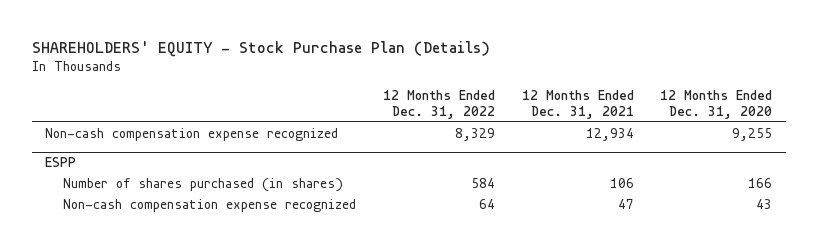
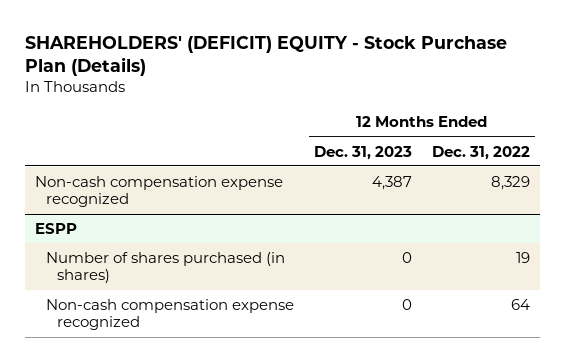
[31,40,490,57] SHAREHOLDERS' EQUITY - Stock Purchase Plan (Details) -> [25,35,508,77] SHAREHOLDERS' (DEFICIT) EQUITY - Stock Purchase Plan (Details)
[521,89,634,120] 12 Months Ended Dec. 31, 2021 -> none
[660,89,773,120] 12 Months Ended Dec. 31, 2020 -> none
none -> [314,145,413,160] Dec. 31, 2023
[470,177,495,188] 584 -> [516,251,531,263] 19

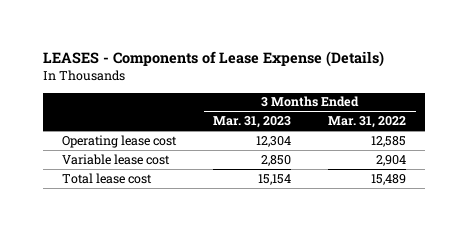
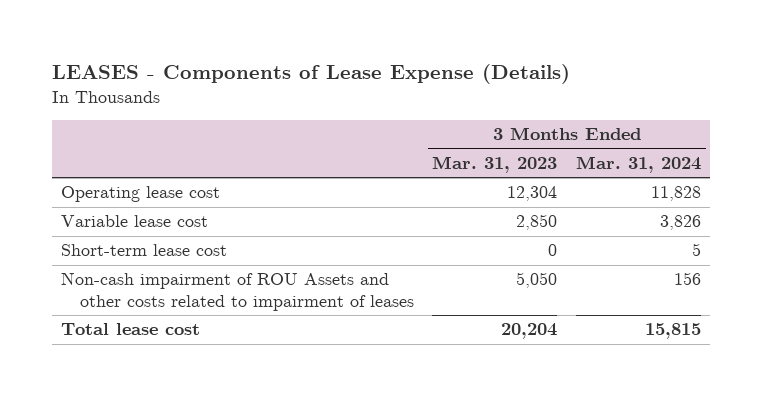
[328,116,407,129] Mar. 31, 2022 -> none
none -> [576,156,702,174] Mar. 31, 2024
none -> [61,244,228,257] Short-term lease cost
none -> [61,272,414,311] Non-cash impairment of ROU Assets and other costs related to impairment of leases
[258,173,292,185] 15,154 -> [501,323,558,340] 20,204

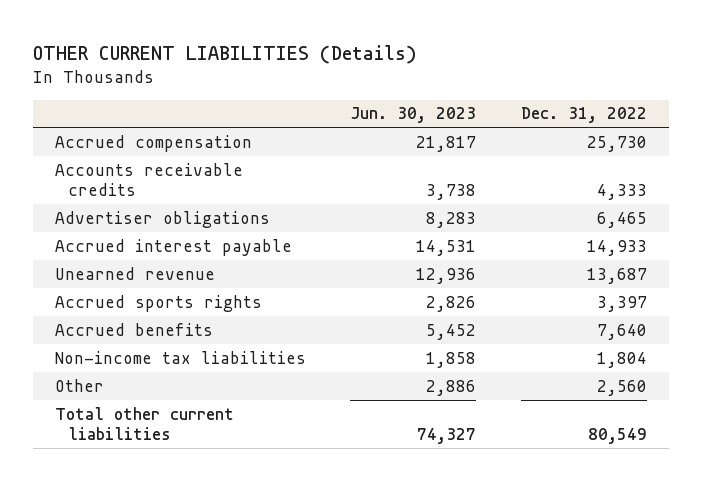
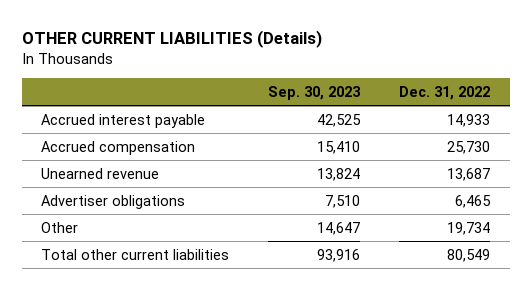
[350,107,477,124] Jun. 30, 2023 -> none
none -> [268,85,362,100] Sep. 30, 2023
[55,162,244,196] Accounts receivable credits -> none
[55,134,253,152] Accrued compensation -> [41,140,196,155] Accrued compensation
[55,294,263,312] Accrued sports rights -> none
[55,322,214,336] Accrued benefits -> none
[55,350,307,364] Non-income tax liabilities -> none
[55,210,271,228] Advertiser obligations -> [41,194,186,209] Advertiser obligations
[596,379,647,396] 2,560 -> [447,221,491,235] 19,734

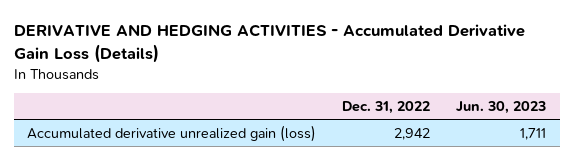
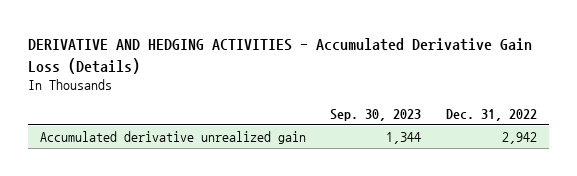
[456,101,547,115] Jun. 30, 2023 -> none
none -> [330,109,422,122] Sep. 30, 2023
[27,125,317,143] Accumulated derivative unrealized gain (loss) -> [40,131,307,145] Accumulated derivative unrealized gain

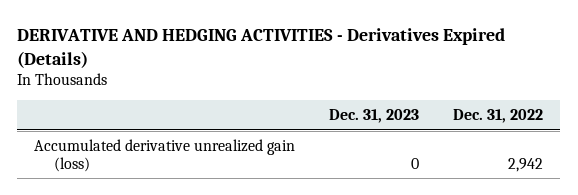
[27,38,532,74] DERIVATIVE AND HEDGING ACTIVITIES - Accumulated Derivative Gain Loss (Details) -> [17,27,506,68] DERIVATIVE AND HEDGING ACTIVITIES - Derivatives Expired (Details)
[330,109,422,122] Sep. 30, 2023 -> none
none -> [329,109,420,124] Dec. 31, 2023
[40,131,307,145] Accumulated derivative unrealized gain -> [34,138,296,173] Accumulated derivative unrealized gain (loss)

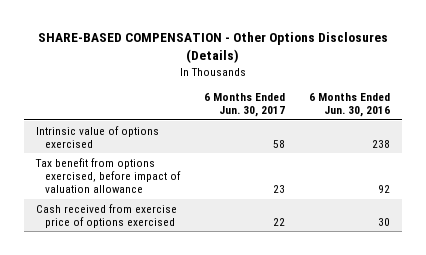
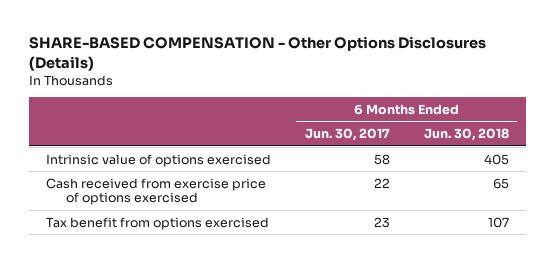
[309,92,391,118] 6 Months Ended Jun. 30, 2016 -> none
none -> [423,128,509,142] Jun. 30, 2018
[35,157,182,194] Tax benefit from options exercised, before impact of valuation allowance -> none
none -> [45,216,269,230] Tax benefit from options exercised

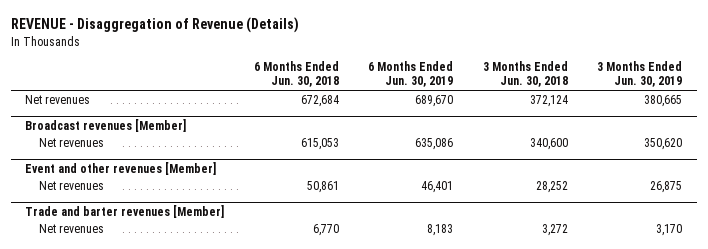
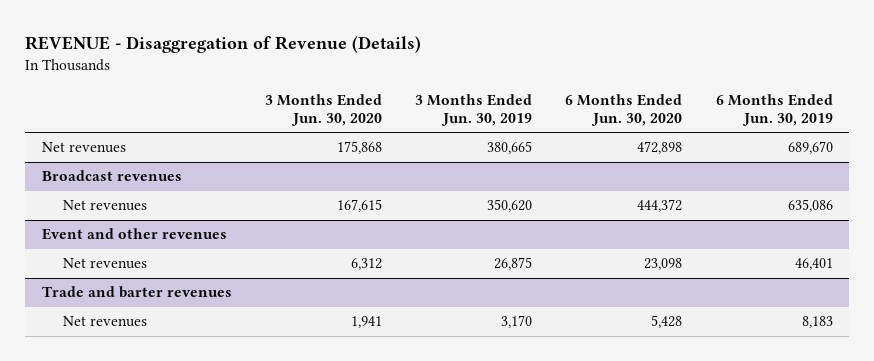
[253,60,339,88] 6 Months Ended Jun. 30, 2018 -> none
[482,60,568,88] 3 Months Ended Jun. 30, 2018 -> none
none -> [264,93,382,127] 3 Months Ended Jun. 30, 2020
none -> [565,93,683,127] 6 Months Ended Jun. 30, 2020
[25,118,187,132] Broadcast revenues [Member] -> [41,170,182,182] Broadcast revenues
[25,161,217,175] Event and other revenues [Member] -> [41,228,227,241] Event and other revenues
[25,204,225,218] Trade and barter revenues [Member] -> [41,286,232,299] Trade and barter revenues

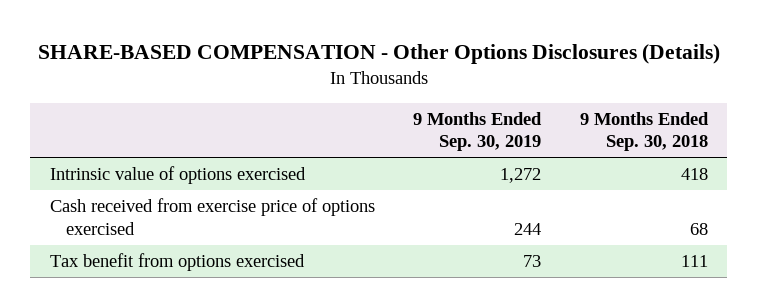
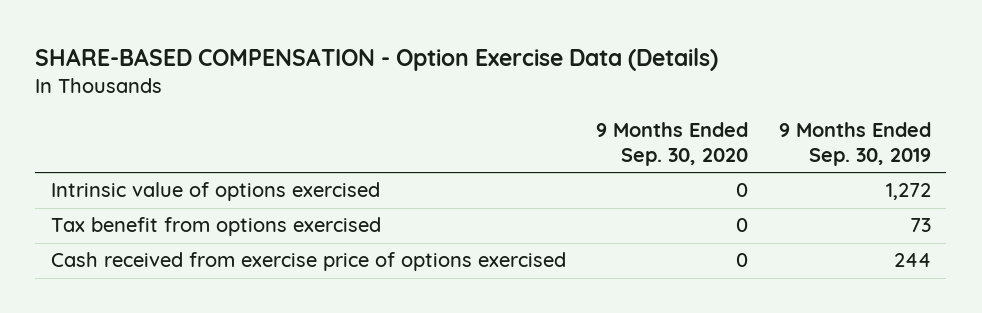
[37,44,720,65] SHARE-BASED COMPENSATION - Other Options Disclosures (Details) -> [35,48,719,72] SHARE-BASED COMPENSATION - Option Exercise Data (Details)
[579,111,709,152] 9 Months Ended Sep. 30, 2018 -> none
none -> [596,122,749,166] 9 Months Ended Sep. 30, 2020
[49,198,375,235] Cash received from exercise price of options exercised -> [50,252,566,272] Cash received from exercise price of options exercised

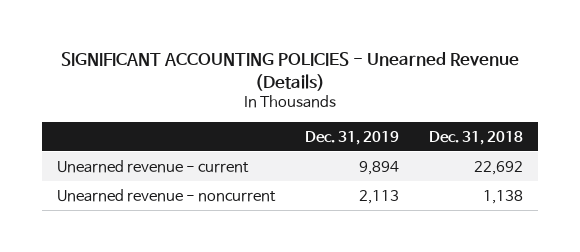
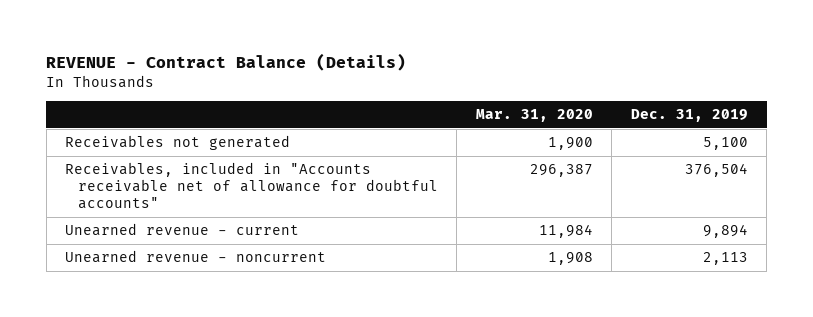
[60,51,519,91] SIGNIFICANT ACCOUNTING POLICIES - Unearned Revenue (Details) -> [46,52,407,71] REVENUE - Contract Balance (Details)
[428,130,523,145] Dec. 31, 2018 -> none
none -> [475,109,593,123] Mar. 31, 2020
none -> [65,135,291,151] Receivables not generated
none -> [65,162,438,210] Receivables, included in "Accounts receivable net of allowance for doubtful accounts"

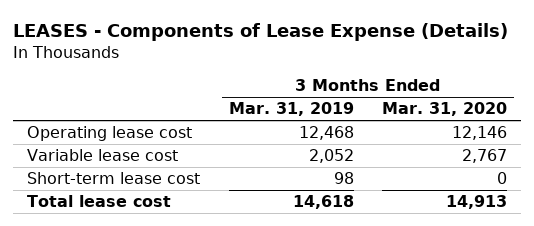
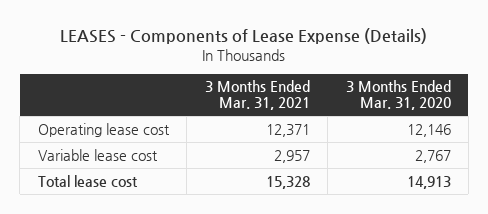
[228,102,354,117] Mar. 31, 2019 -> none
none -> [204,80,310,111] 3 Months Ended Mar. 31, 2021
[27,172,201,185] Short-term lease cost -> none

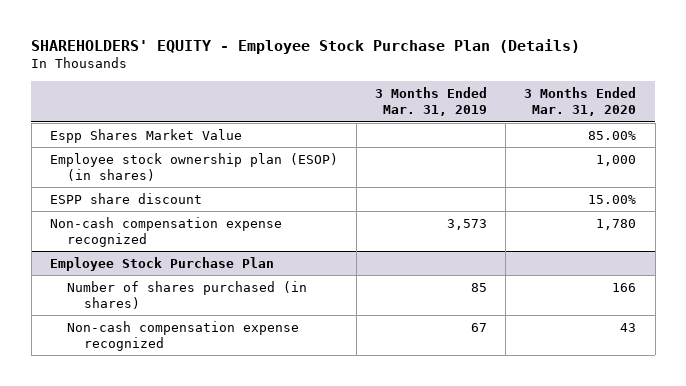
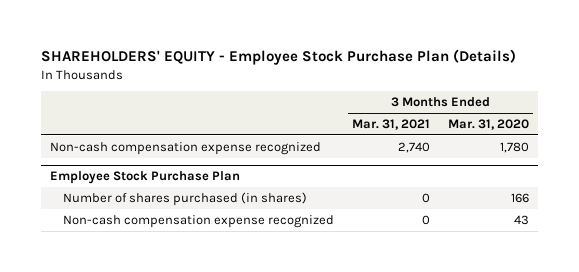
[375,86,488,117] 3 Months Ended Mar. 31, 2019 -> none
none -> [352,118,431,130] Mar. 31, 2021
[49,128,242,143] Espp Shares Market Value -> none
[49,152,338,182] Employee stock ownership plan (ESOP) (in shares) -> none
[49,192,202,204] ESPP share discount -> none

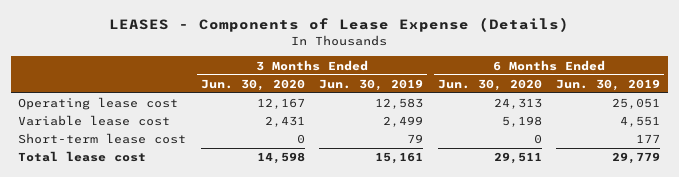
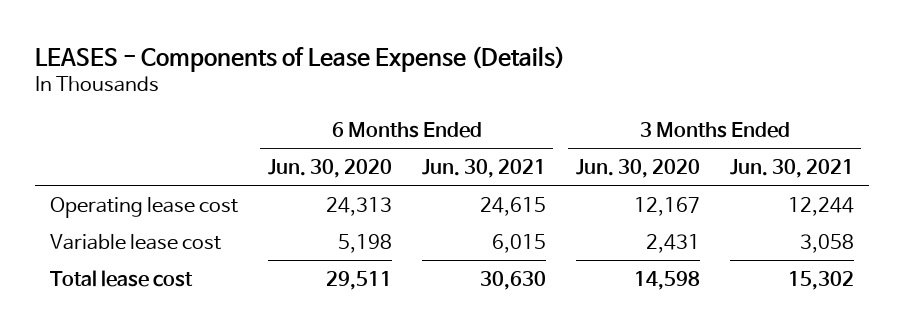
[319,78,424,91] Jun. 30, 2019 -> none
[556,78,661,91] Jun. 30, 2019 -> none
none -> [421,158,546,178] Jun. 30, 2021
none -> [729,158,854,178] Jun. 30, 2021
[18,133,187,145] Short-term lease cost -> none

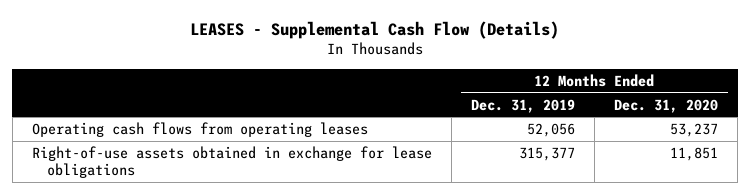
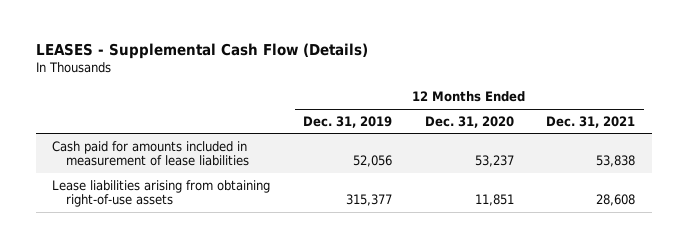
none -> [546,115,636,128] Dec. 31, 2021
[31,121,368,137] Operating cash flows from operating leases -> [52,140,250,167] Cash paid for amounts included in measurement of lease liabilities
[31,145,432,178] Right-of-use assets obtained in exchange for lease obligations -> [52,179,271,208] Lease liabilities arising from obtaining right-of-use assets

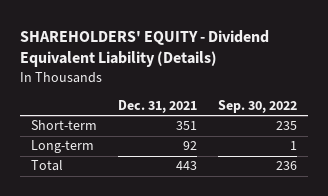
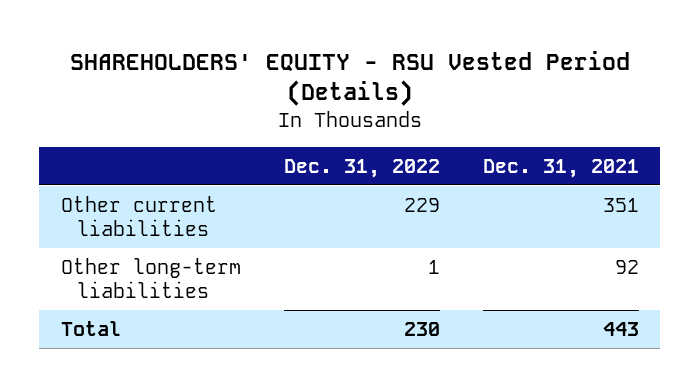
[20,29,270,68] SHAREHOLDERS' EQUITY - Dividend Equivalent Liability (Details) -> [69,50,630,107] SHAREHOLDERS' EQUITY - RSU Vested Period (Details)
[218,100,298,114] Sep. 30, 2022 -> none
none -> [283,158,440,178] Dec. 31, 2022
[30,120,97,131] Short-term -> [60,195,217,236] Other current liabilities
[30,140,94,154] Long-term -> [60,257,241,298] Other long-term liabilities

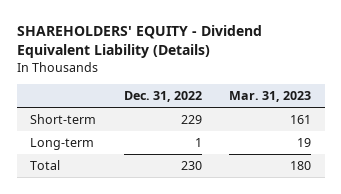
[69,50,630,107] SHAREHOLDERS' EQUITY - RSU Vested Period (Details) -> [16,24,262,58] SHAREHOLDERS' EQUITY - Dividend Equivalent Liability (Details)
[482,158,639,178] Dec. 31, 2021 -> none
none -> [228,91,311,103] Mar. 31, 2023
[60,195,217,236] Other current liabilities -> [30,114,97,125] Short-term
[60,257,241,298] Other long-term liabilities -> [30,138,95,151] Long-term

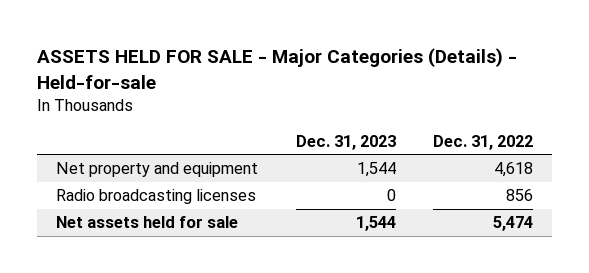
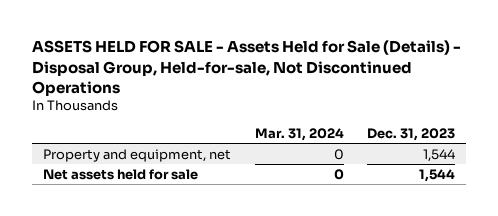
[37,48,518,89] ASSETS HELD FOR SALE - Major Categories (Details) - Held-for-sale -> [31,40,461,96] ASSETS HELD FOR SALE - Assets Held for Sale (Details) - Disposal Group, Held-for-sale, Not Discontinued Operations
[433,134,534,150] Dec. 31, 2022 -> none
none -> [254,128,344,142] Mar. 31, 2024
[56,189,257,205] Radio broadcasting licenses -> none
[56,162,259,178] Net property and equipment -> [43,148,232,162] Property and equipment, net

